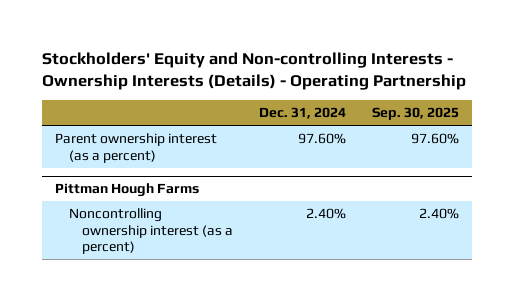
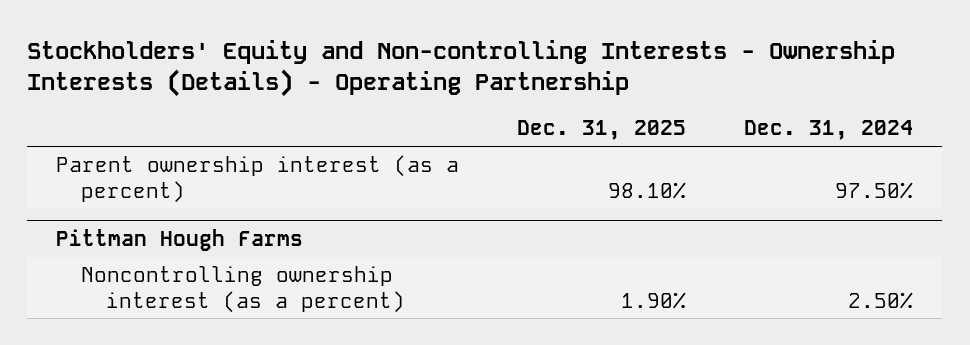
[372,107,460,121] Sep. 30, 2025 -> none
none -> [517,120,687,141] Dec. 31, 2025
[298,133,347,145] 97.60% -> [835,181,914,199] 97.50%
[306,208,347,220] 2.40% -> [848,291,914,309] 2.50%

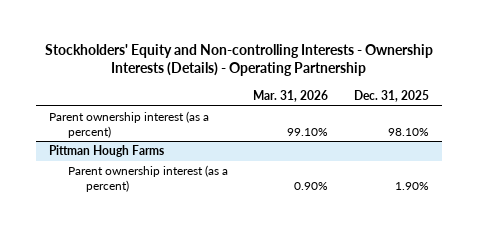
[744,120,914,141] Dec. 31, 2024 -> none
none -> [253,89,329,102] Mar. 31, 2026
[81,265,406,313] Noncontrolling ownership interest (as a percent) -> [67,165,228,192] Parent ownership interest (as a percent)

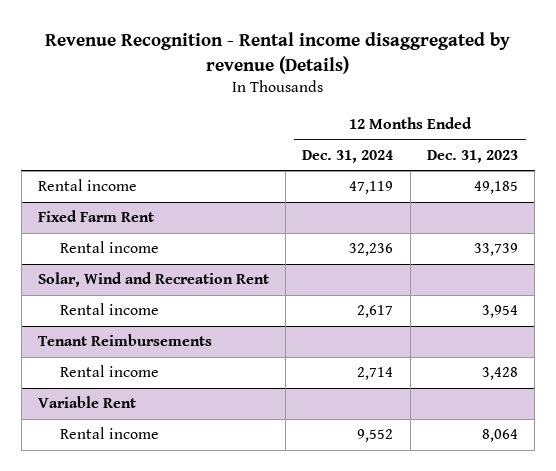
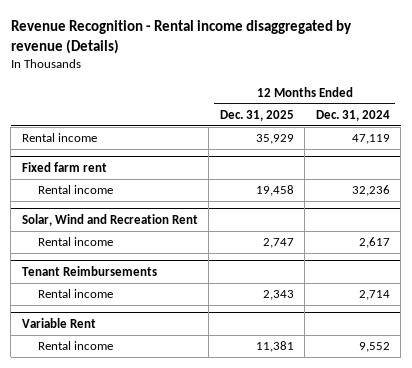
[426,149,518,163] Dec. 31, 2023 -> none
none -> [219,110,294,122] Dec. 31, 2025
[37,210,154,223] Fixed Farm Rent -> [21,161,107,172] Fixed farm rent

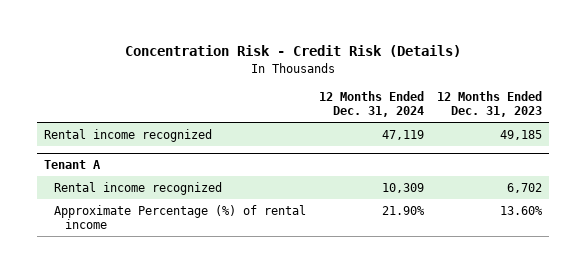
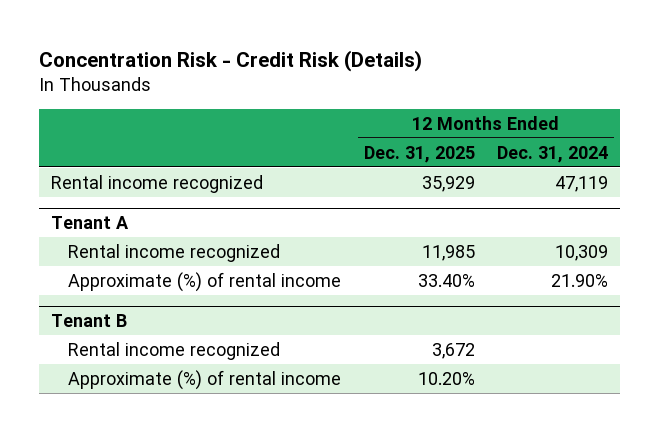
[437,90,543,117] 12 Months Ended Dec. 31, 2023 -> none
none -> [363,145,475,163] Dec. 31, 2025
[54,205,307,230] Approximate Percentage (%) of rental income -> [67,271,341,292] Approximate (%) of rental income
none -> [50,314,127,328] Tenant B
none -> [67,341,280,360] Rental income recognized
none -> [67,369,341,390] Approximate (%) of rental income

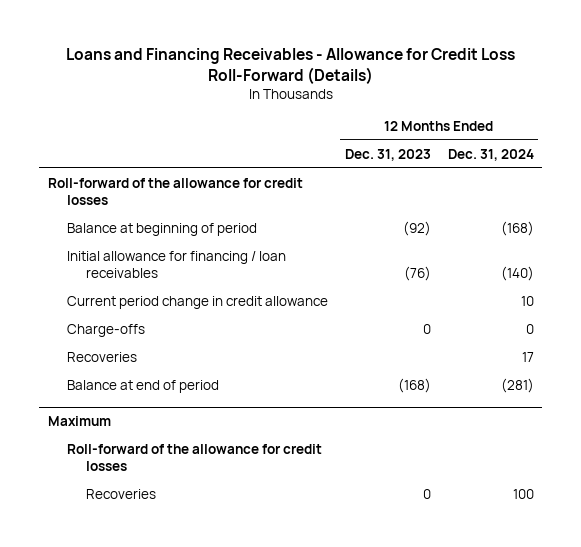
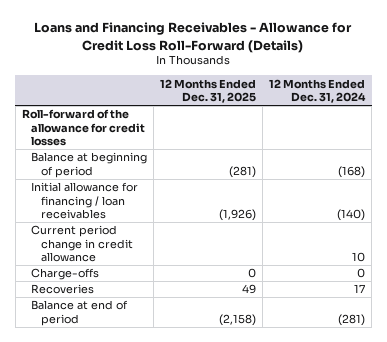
[344,148,431,161] Dec. 31, 2023 -> none
none -> [160,78,257,104] 12 Months Ended Dec. 31, 2025
[47,416,111,427] Maximum -> none
[66,443,322,471] Roll-forward of the allowance for credit losses -> none
[85,488,156,499] Recoveries -> none

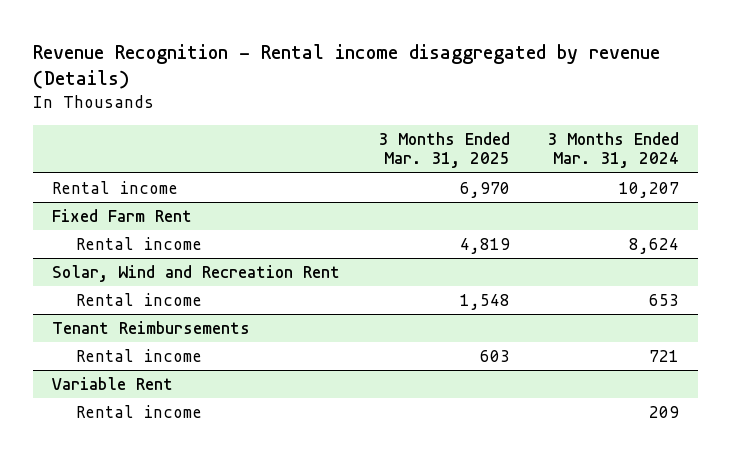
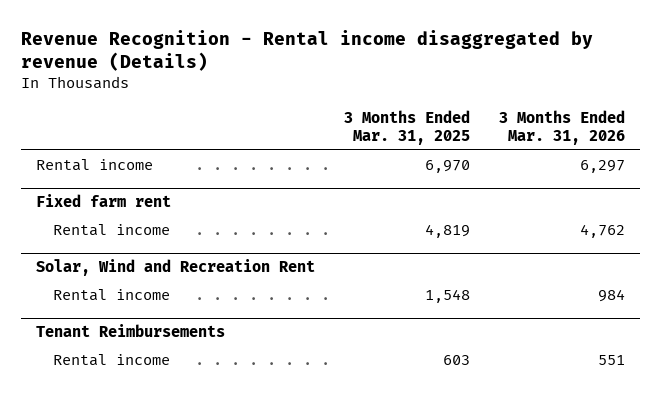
[547,131,680,169] 3 Months Ended Mar. 31, 2024 -> none
none -> [499,109,626,146] 3 Months Ended Mar. 31, 2026
[51,208,192,222] Fixed Farm Rent -> [35,194,171,208] Fixed farm rent
[51,376,173,390] Variable Rent -> none
[75,404,202,418] Rental income -> none

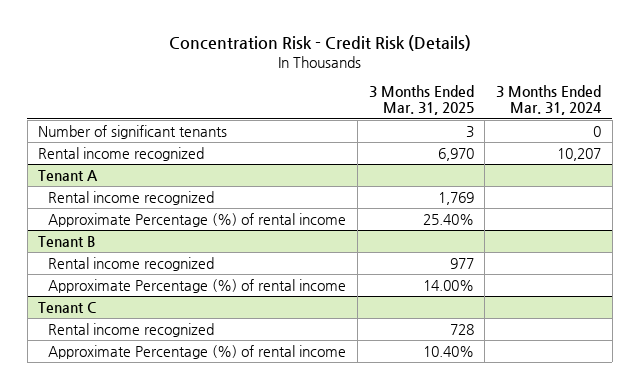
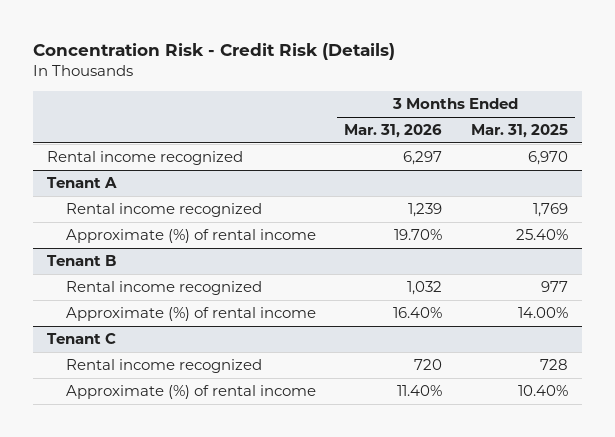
[495,85,602,116] 3 Months Ended Mar. 31, 2024 -> none
none -> [344,124,443,139] Mar. 31, 2026
[38,124,228,139] Number of significant tenants -> none
[48,212,347,227] Approximate Percentage (%) of rental income -> [65,229,316,244] Approximate (%) of rental income
[48,278,347,293] Approximate Percentage (%) of rental income -> [65,307,316,322] Approximate (%) of rental income
[48,344,347,359] Approximate Percentage (%) of rental income -> [65,385,316,400] Approximate (%) of rental income

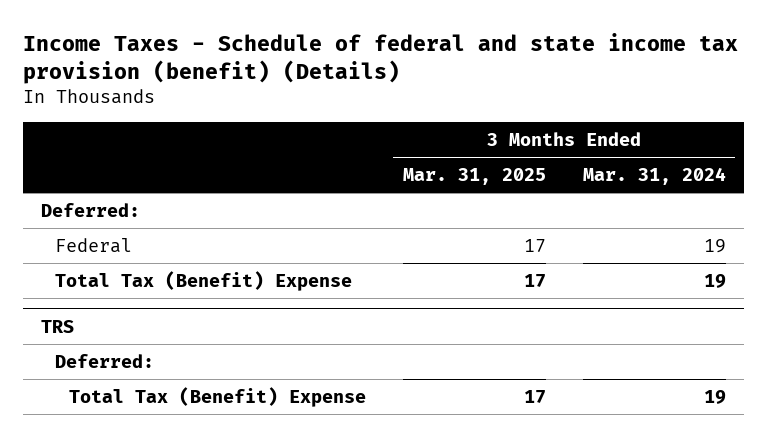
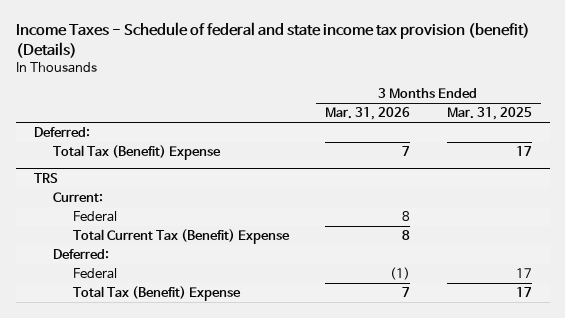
[582,167,726,186] Mar. 31, 2024 -> none
none -> [325,107,411,121] Mar. 31, 2026
[54,238,132,254] Federal -> none
none -> [53,192,104,203] Current:
none -> [72,211,117,223] Federal
none -> [72,229,290,245] Total Current Tax (Benefit) Expense
none -> [72,268,117,280] Federal

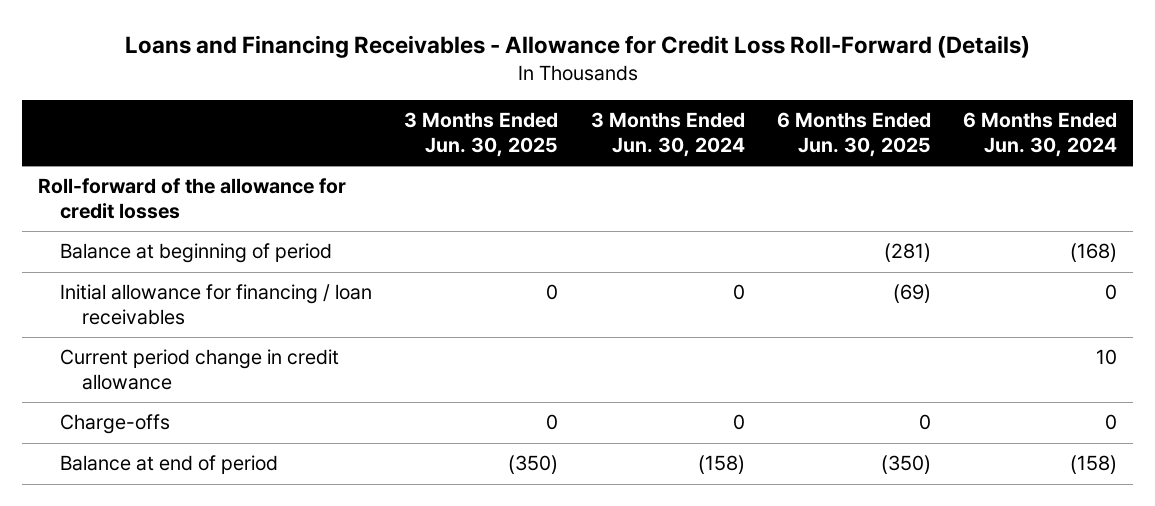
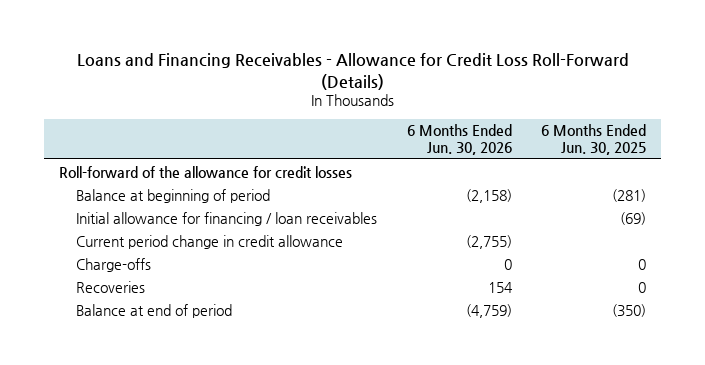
[404,112,559,158] 3 Months Ended Jun. 30, 2025 -> none
[590,112,745,158] 3 Months Ended Jun. 30, 2024 -> none
[963,112,1118,158] 6 Months Ended Jun. 30, 2024 -> none
none -> [406,124,512,155] 6 Months Ended Jun. 30, 2026
none -> [75,280,145,293] Recoveries

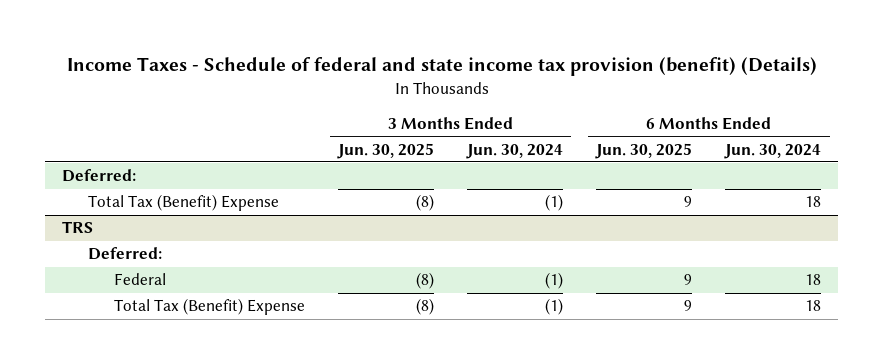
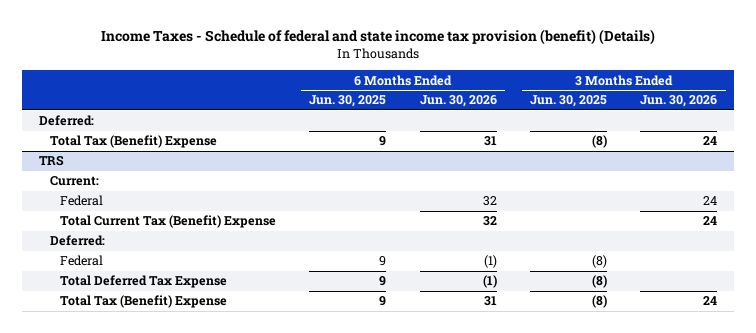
[466,143,564,159] Jun. 30, 2024 -> none
[724,143,822,159] Jun. 30, 2024 -> none
none -> [419,95,497,108] Jun. 30, 2026
none -> [640,95,718,108] Jun. 30, 2026
none -> [49,176,99,187] Current:
none -> [60,195,104,207] Federal
none -> [60,215,277,229] Total Current Tax (Benefit) Expense
none -> [60,275,228,289] Total Deferred Tax Expense

